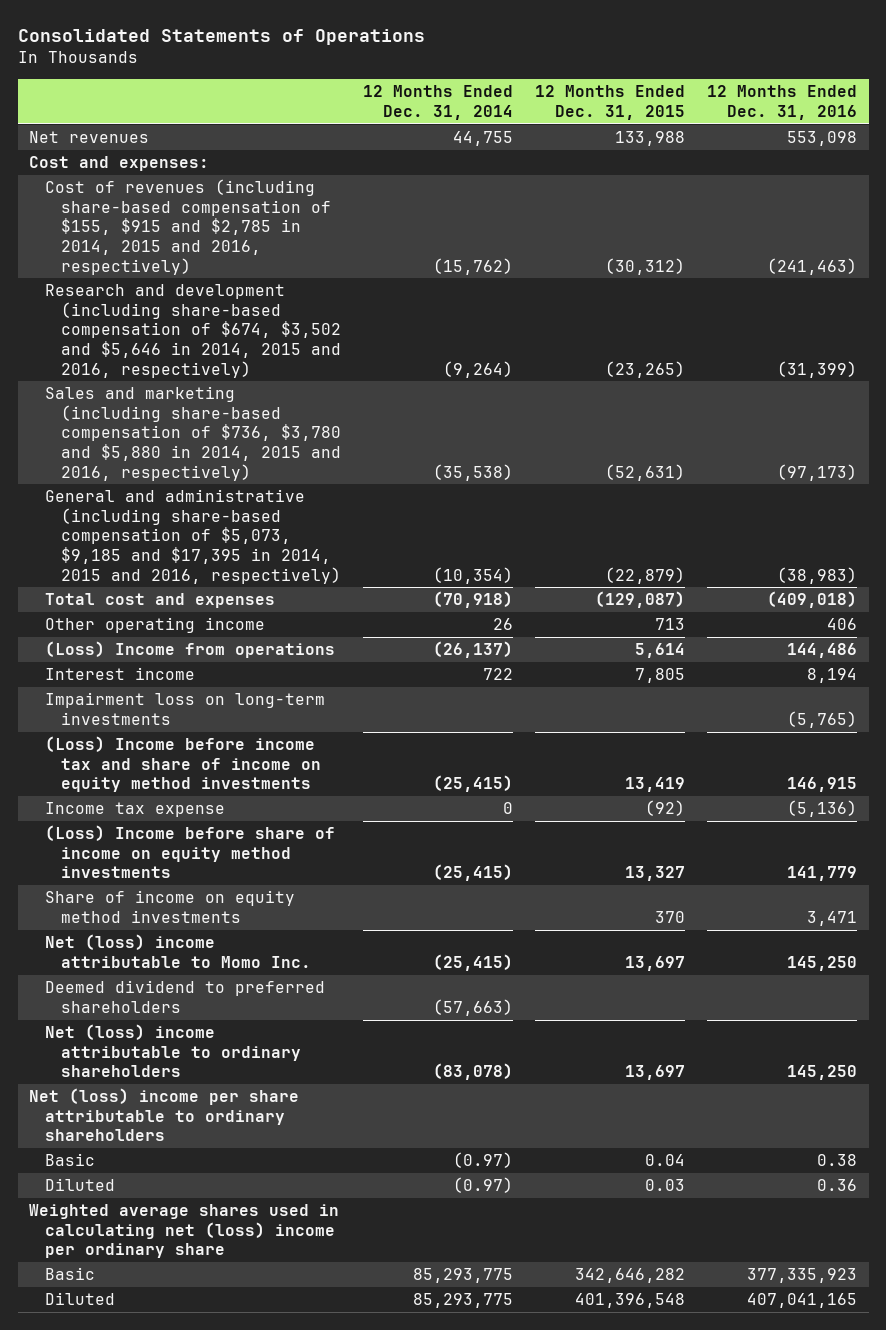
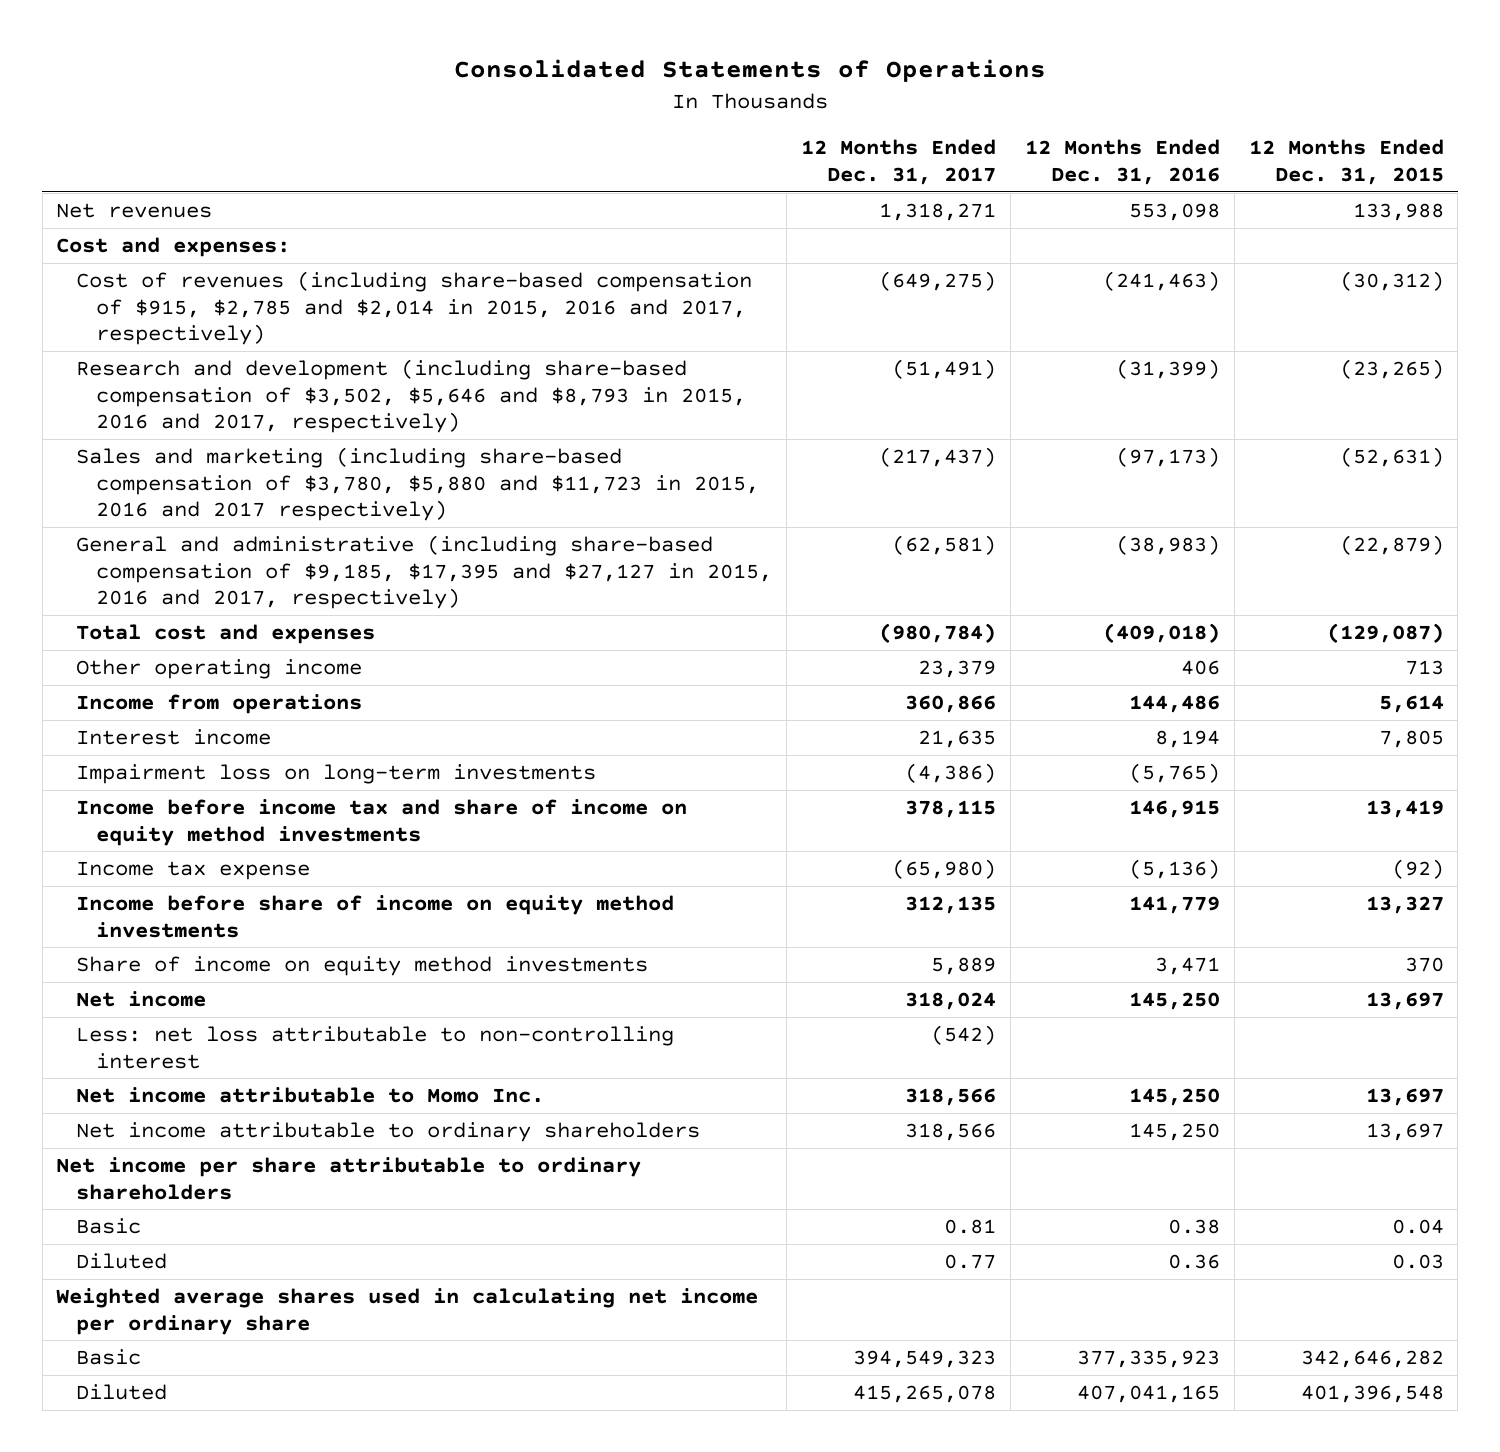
[362,85,513,120] 12 Months Ended Dec. 31, 2014 -> none
none -> [801,139,997,185] 12 Months Ended Dec. 31, 2017
[44,179,331,275] Cost of revenues (including share-based compensation of $155, $915 and $2,785 in 2014, 2015 and 2016, respectively) -> [76,271,753,346] Cost of revenues (including share-based compensation of $915, $2,785 and $2,014 in 2015, 2016 and 2017, respectively)
[44,284,341,378] Research and development (including share-based compensation of $674, $3,502 and $5,646 in 2014, 2015 and 2016, respectively) -> [76,359,747,434] Research and development (including share-based compensation of $3,502, $5,646 and $8,793 in 2015, 2016 and 2017, respectively)
[44,386,341,481] Sales and marketing (including share-based compensation of $736, $3,780 and $5,880 in 2014, 2015 and 2016, respectively) -> [76,447,760,522] Sales and marketing (including share-based compensation of $3,780, $5,880 and $11,723 in 2015, 2016 and 2017 respectively)
[44,489,341,584] General and administrative (including share-based compensation of $5,073, $9,185 and $17,395 in 2014, 2015 and 2016, respectively) -> [76,535,773,610] General and administrative (including share-based compensation of $9,185, $17,395 and $27,127 in 2015, 2016 and 2017, respectively)
[44,641,335,659] (Loss) Income from operations -> [76,694,363,715] Income from operations
[44,736,321,793] (Loss) Income before income tax and share of income on equity method investments -> [76,799,688,846] Income before income tax and share of income on equity method investments
[44,825,335,879] (Loss) Income before share of income on equity method investments -> [76,895,675,938] Income before share of income on equity method investments
[44,980,325,1013] Deemed dividend to preferred shareholders -> none
none -> [76,991,207,1008] Net income
none -> [76,1026,675,1069] Less: net loss attributable to non-controlling interest
[44,934,311,968] Net (loss) income attributable to Momo Inc. -> [76,1087,545,1104] Net income attributable to Momo Inc.
[44,1024,301,1078] Net (loss) income attributable to ordinary shareholders -> [76,1122,701,1143] Net income attributable to ordinary shareholders
[28,1088,299,1142] Net (loss) income per share attributable to ordinary shareholders -> [56,1157,642,1200] Net income per share attributable to ordinary shareholders
[28,1204,339,1259] Weighted average shares used in calculating net (loss) income per ordinary share -> [56,1288,759,1335] Weighted average shares used in calculating net income per ordinary share

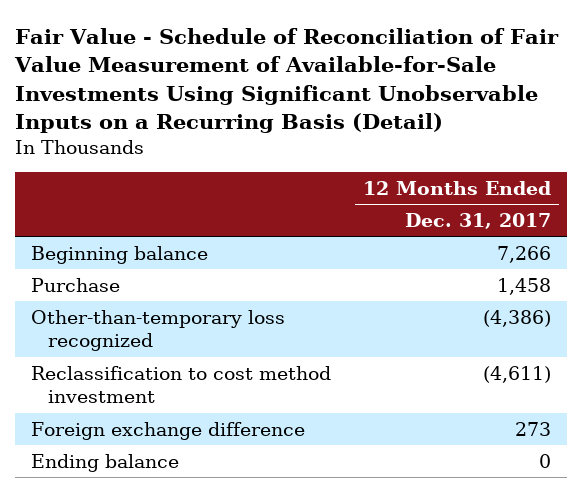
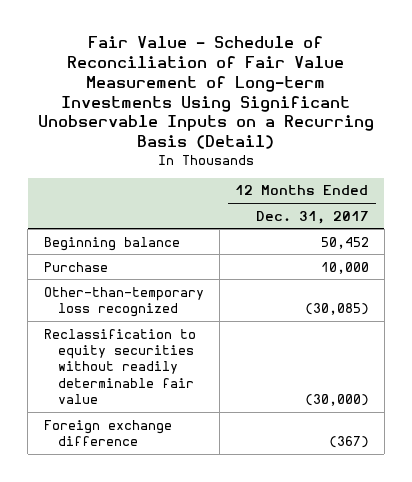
[14,27,560,133] Fair Value - Schedule of Reconciliation of Fair Value Measurement of Available-for-Sale Investments Using Significant Unobservable Inputs on a Recurring Basis (Detail) -> [38,35,375,150] Fair Value - Schedule of Reconciliation of Fair Value Measurement of Long-term Investments Using Significant Unobservable Inputs on a Recurring Basis (Detail)
[31,365,332,404] Reclassification to cost method investment -> none
[31,453,180,472] Ending balance -> none
[497,245,552,263] 7,266 -> [320,236,369,249] 50,452
[497,277,552,295] 1,458 -> [320,261,369,274] 10,000
[483,309,552,327] (4,386) -> [304,302,369,315] (30,085)
none -> [43,328,196,405] Reclassification to equity securities without readily determinable fair value
[515,421,552,436] 273 -> [328,435,369,448] (367)

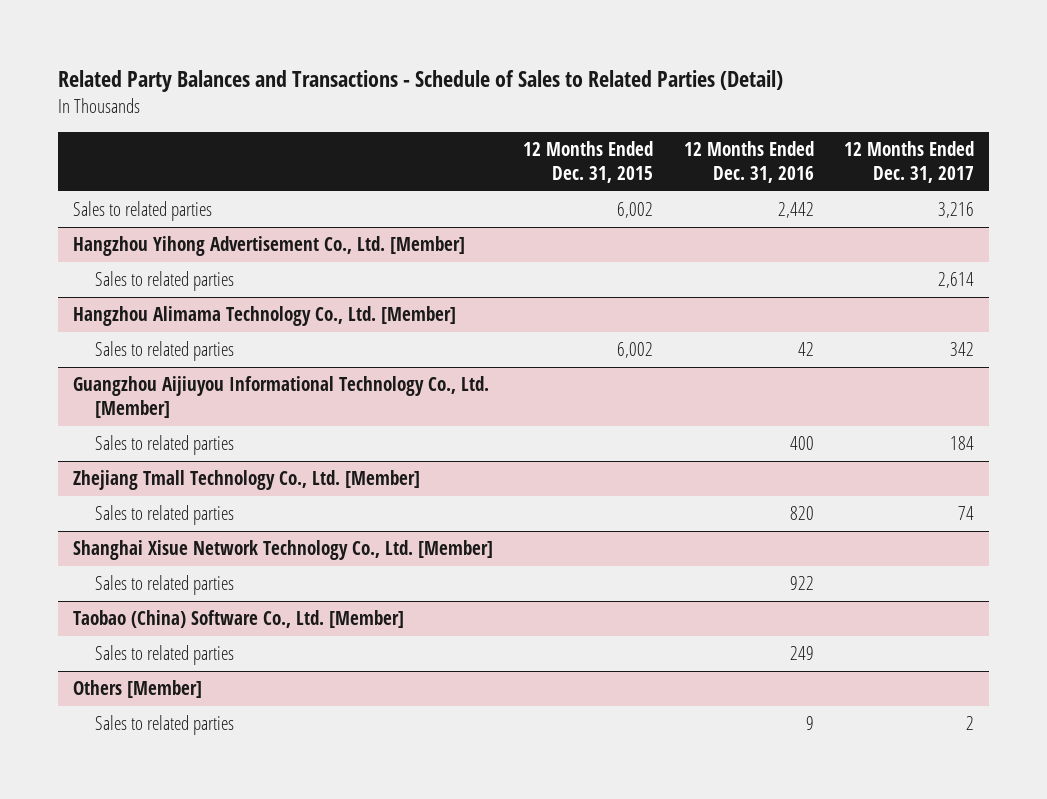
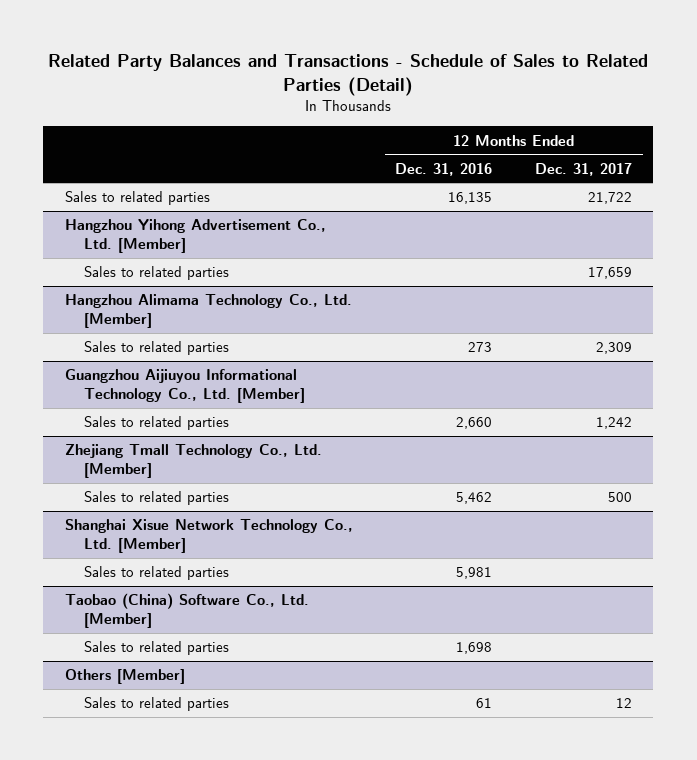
[523,140,654,183] 12 Months Ended Dec. 31, 2015 -> none
[777,202,814,219] 2,442 -> [448,192,493,205] 16,135
[937,202,974,219] 3,216 -> [588,192,633,205] 21,722
[937,272,974,289] 2,614 -> [588,267,633,280] 17,659
[797,342,814,357] 42 -> [468,342,493,353] 273
[949,342,974,357] 342 -> [596,342,633,355] 2,309
[789,436,814,451] 400 -> [456,417,493,430] 2,660
[949,436,974,451] 184 -> [596,417,633,430] 1,242
[789,506,814,521] 820 -> [456,492,493,505] 5,462
[957,506,974,521] 74 -> [608,492,633,503] 500
[789,576,814,591] 922 -> [456,567,493,580] 5,981
[789,646,814,661] 249 -> [456,642,493,655] 1,698
[805,716,814,731] 9 -> [476,698,493,709] 61
[965,716,974,731] 2 -> [616,698,633,709] 12

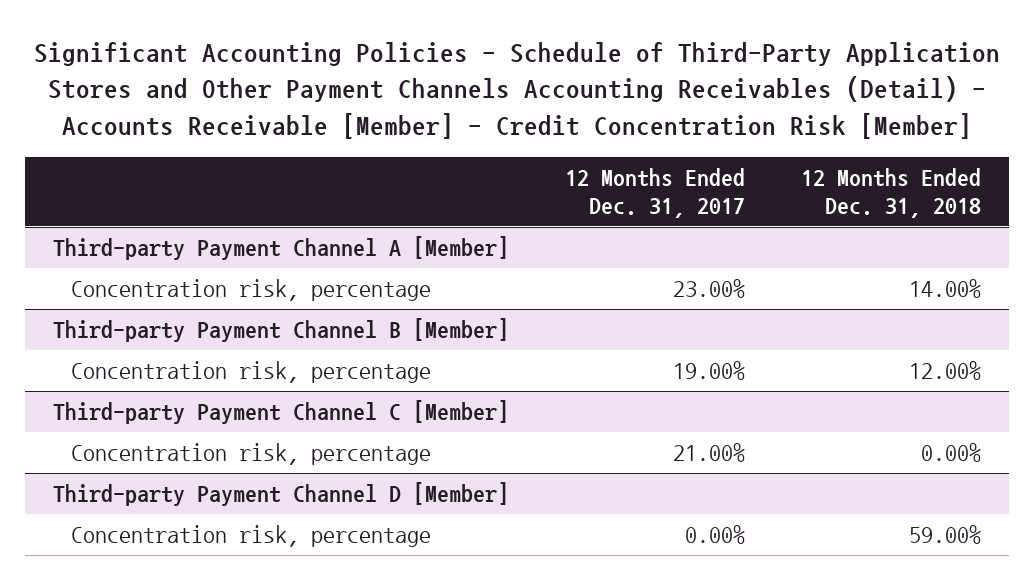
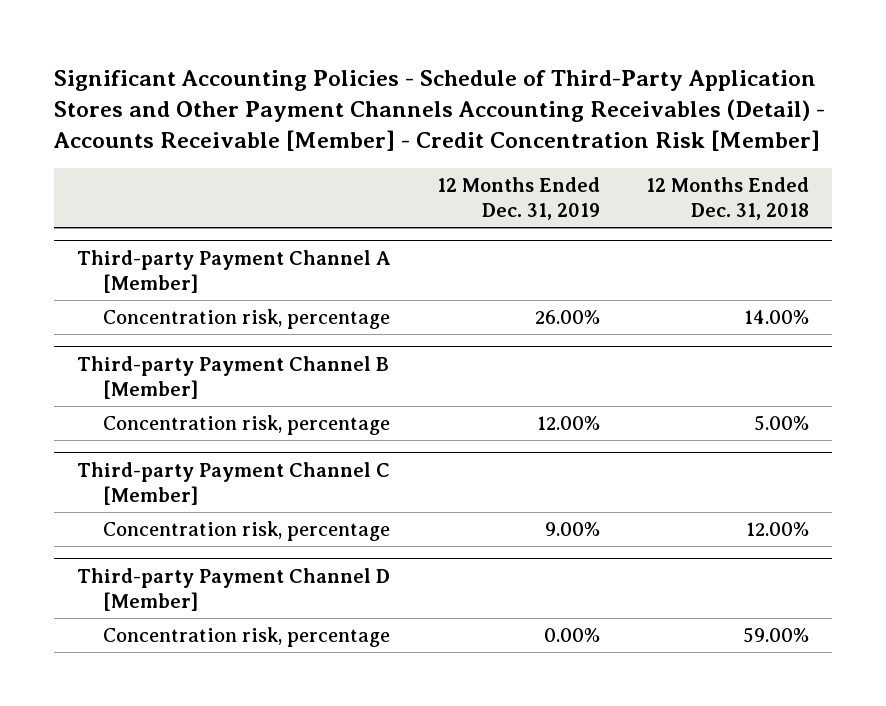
[564,168,745,218] 12 Months Ended Dec. 31, 2017 -> none
none -> [437,176,601,221] 12 Months Ended Dec. 31, 2019
[908,361,981,381] 12.00% -> [753,414,809,431] 5.00%
[920,443,981,463] 0.00% -> [745,521,809,536] 12.00%

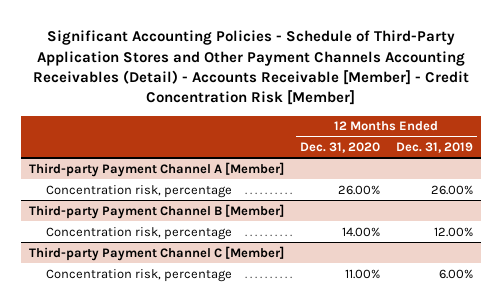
[645,176,809,221] 12 Months Ended Dec. 31, 2018 -> none
none -> [299,142,380,154] Dec. 31, 2020
[77,567,391,612] Third-party Payment Channel D [Member] -> none
[103,626,391,647] Concentration risk, percentage -> none
[545,521,601,536] 9.00% -> [438,268,473,279] 6.00%

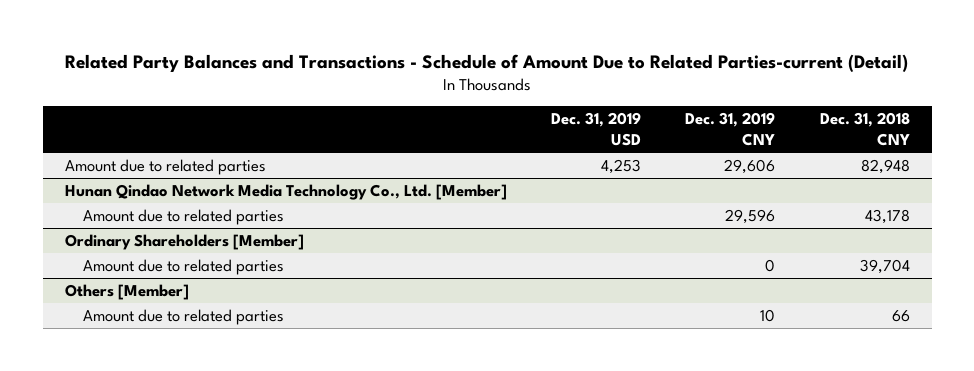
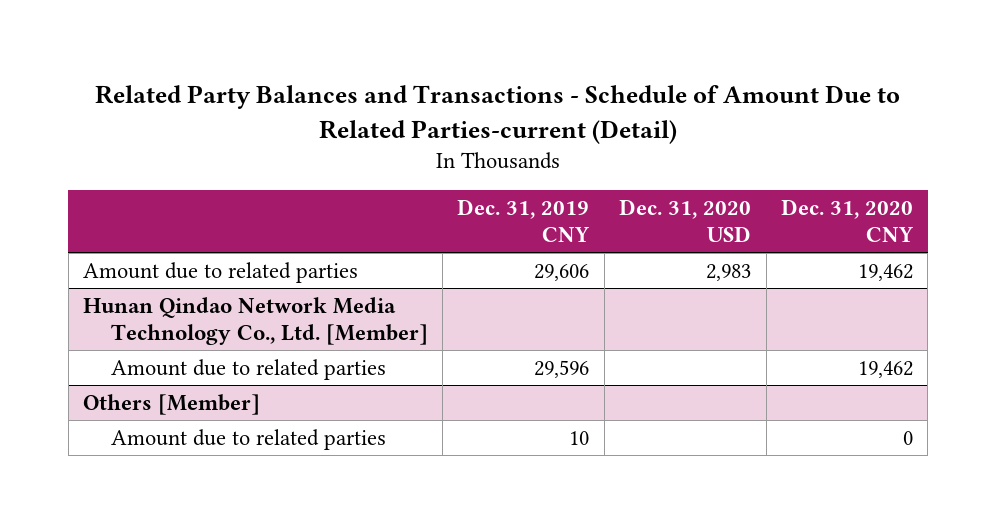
[550,112,641,147] Dec. 31, 2019 USD -> none
[819,112,910,147] Dec. 31, 2018 CNY -> none
none -> [619,198,752,243] Dec. 31, 2020 USD
none -> [780,198,914,243] Dec. 31, 2020 CNY
[64,233,304,250] Ordinary Shareholders [Member] -> none
[82,258,284,275] Amount due to related parties -> none

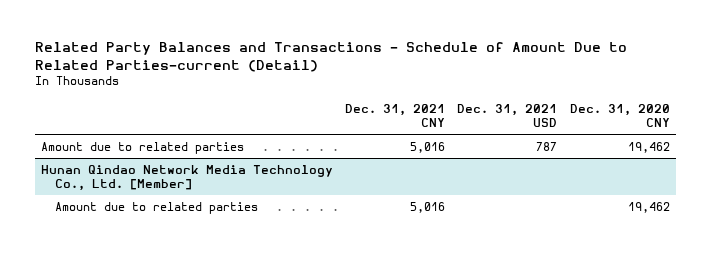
[457,198,591,243] Dec. 31, 2019 CNY -> none
[619,198,752,243] Dec. 31, 2020 USD -> none
none -> [345,103,446,128] Dec. 31, 2021 CNY
none -> [457,103,558,128] Dec. 31, 2021 USD
[83,393,261,415] Others [Member] -> none
[110,428,386,450] Amount due to related parties -> none

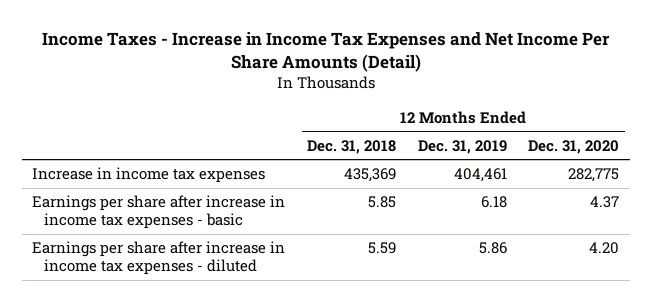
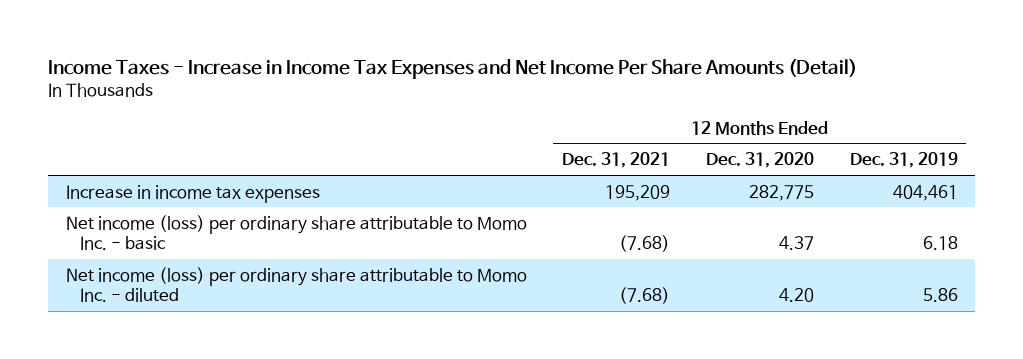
[307,139,397,154] Dec. 31, 2018 -> none
none -> [562,152,671,169] Dec. 31, 2021
[32,195,286,230] Earnings per share after increase in income tax expenses - basic -> [65,214,527,251] Net income (loss) per ordinary share attributable to Momo Inc. - basic
[32,241,286,276] Earnings per share after increase in income tax expenses - diluted -> [65,266,527,303] Net income (loss) per ordinary share attributable to Momo Inc. - diluted

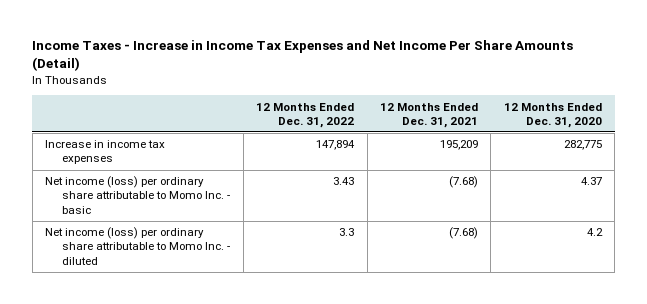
[849,152,958,169] Dec. 31, 2019 -> none
none -> [256,102,355,128] 12 Months Ended Dec. 31, 2022
[778,288,814,303] 4.20 -> [586,228,603,237] 4.2

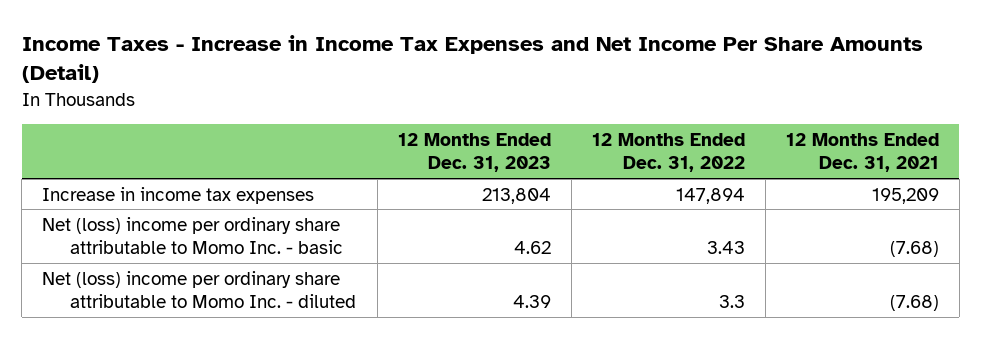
[503,102,602,128] 12 Months Ended Dec. 31, 2020 -> none
none -> [397,133,551,173] 12 Months Ended Dec. 31, 2023
[45,176,231,214] Net income (loss) per ordinary share attributable to Momo Inc. - basic -> [42,216,344,255] Net (loss) income per ordinary share attributable to Momo Inc. - basic
[45,227,231,265] Net income (loss) per ordinary share attributable to Momo Inc. - diluted -> [42,270,357,309] Net (loss) income per ordinary share attributable to Momo Inc. - diluted

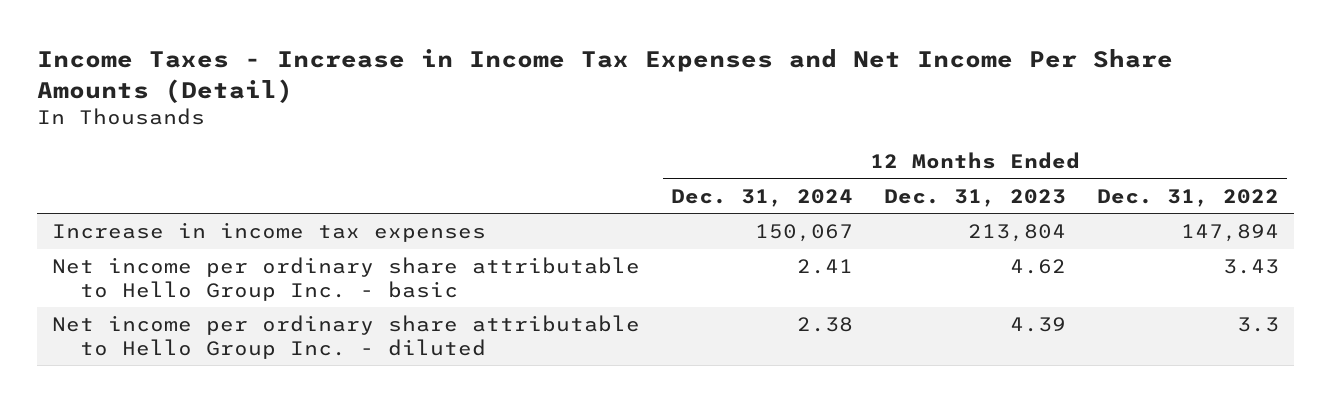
[785,133,939,173] 12 Months Ended Dec. 31, 2021 -> none
none -> [671,188,854,207] Dec. 31, 2024
[42,216,344,255] Net (loss) income per ordinary share attributable to Momo Inc. - basic -> [52,257,641,301] Net income per ordinary share attributable to Hello Group Inc. - basic
[42,270,357,309] Net (loss) income per ordinary share attributable to Momo Inc. - diluted -> [52,315,641,359] Net income per ordinary share attributable to Hello Group Inc. - diluted

